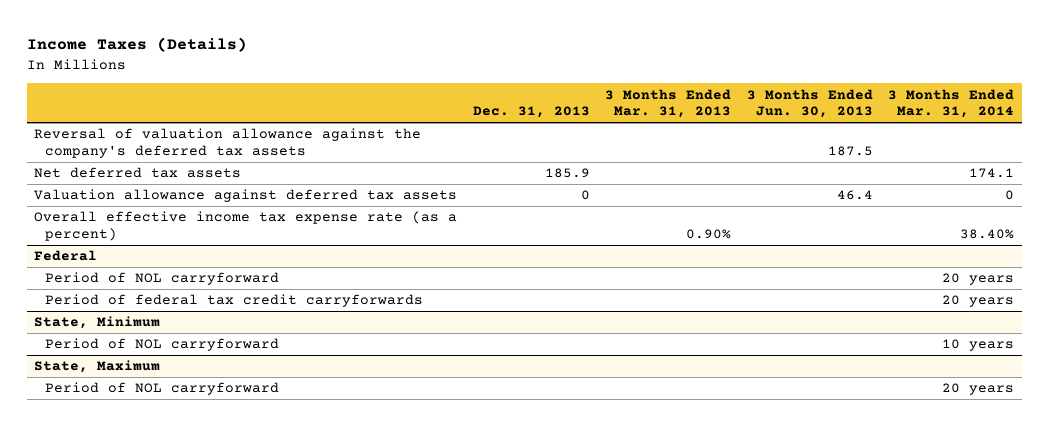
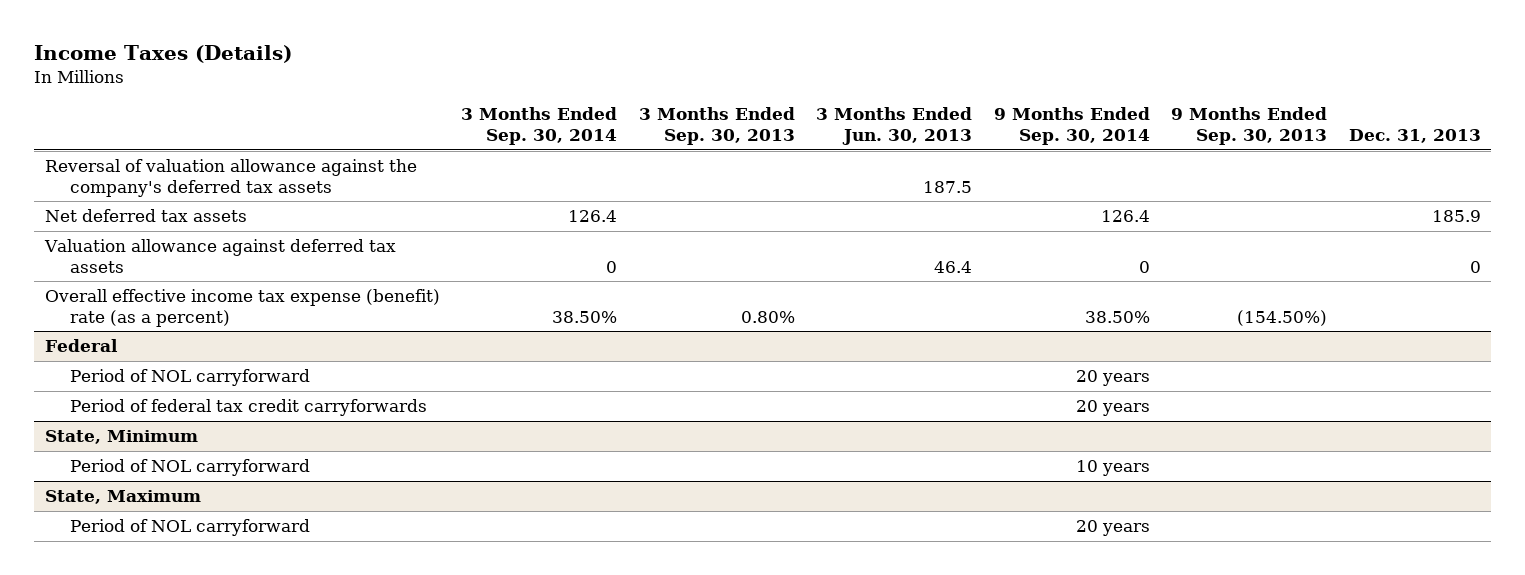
[605,88,732,119] 3 Months Ended Mar. 31, 2013 -> none
[888,88,1015,119] 3 Months Ended Mar. 31, 2014 -> none
none -> [461,107,618,146] 3 Months Ended Sep. 30, 2014
none -> [638,107,795,146] 3 Months Ended Sep. 30, 2013
none -> [993,107,1150,146] 9 Months Ended Sep. 30, 2014
none -> [1171,107,1328,146] 9 Months Ended Sep. 30, 2013
[34,211,458,242] Overall effective income tax expense rate (as a percent) -> [44,288,440,327] Overall effective income tax expense (benefit) rate (as a percent)

